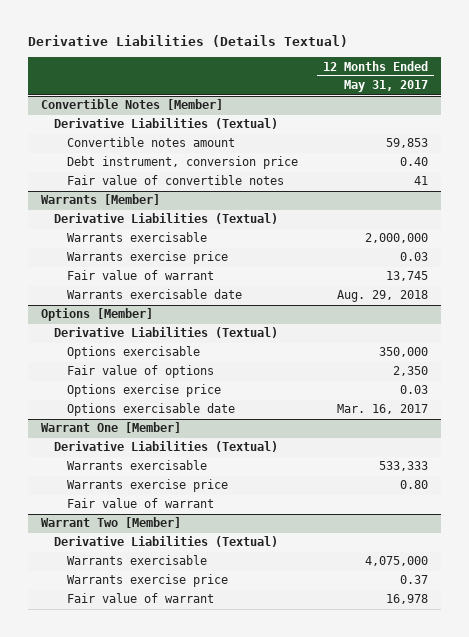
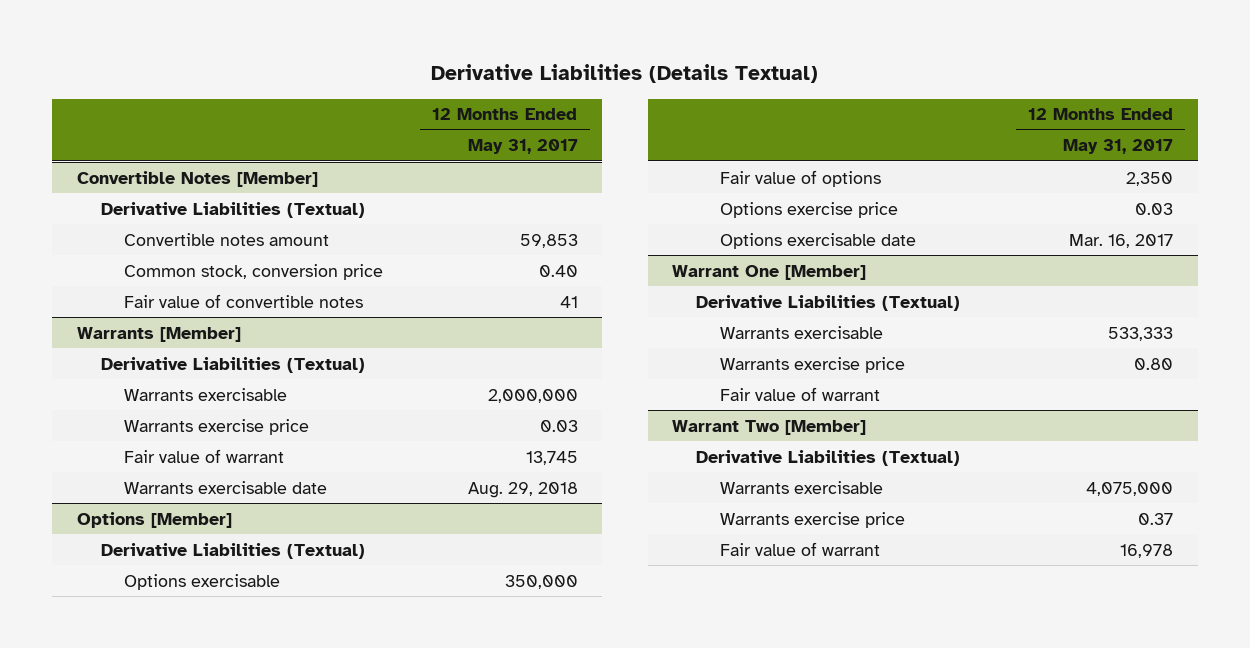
[66,156,298,170] Debt instrument, conversion price -> [124,263,384,280] Common stock, conversion price

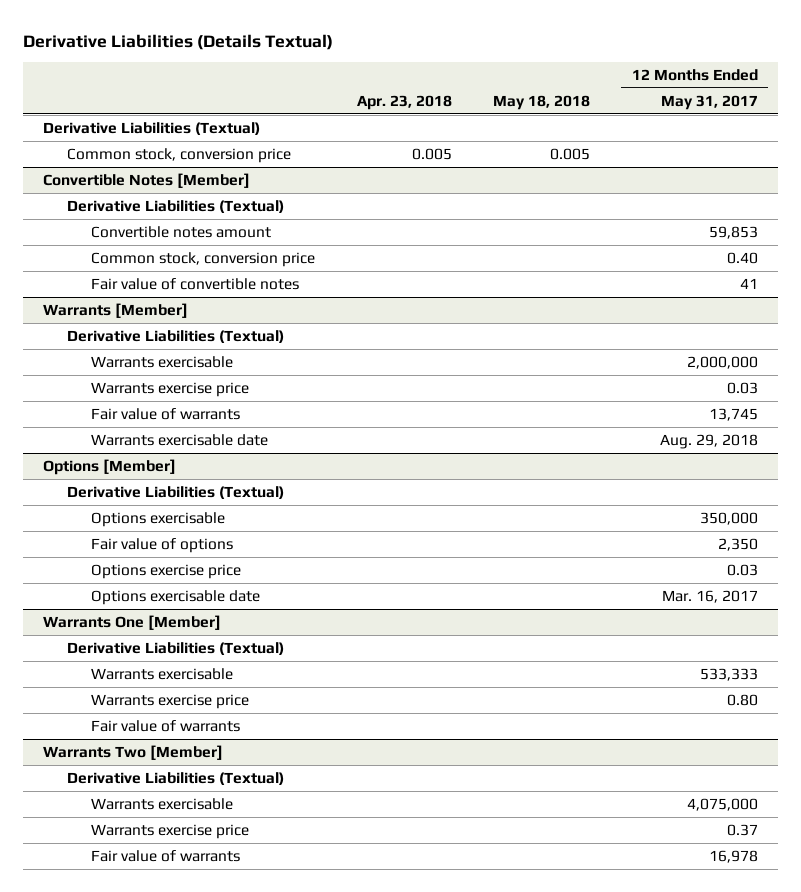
none -> [356,94,452,110] Apr. 23, 2018
none -> [493,94,591,110] May 18, 2018
none -> [43,122,261,136] Derivative Liabilities (Textual)
none -> [67,148,292,164] Common stock, conversion price
[124,448,285,463] Fair value of warrant -> [91,408,241,421] Fair value of warrants
[672,264,867,280] Warrant One [Member] -> [43,615,222,631] Warrants One [Member]
[719,386,880,401] Fair value of warrant -> [91,720,241,733] Fair value of warrants
[672,419,867,435] Warrant Two [Member] -> [43,745,224,761] Warrants Two [Member]
[719,541,880,556] Fair value of warrant -> [91,850,241,863] Fair value of warrants

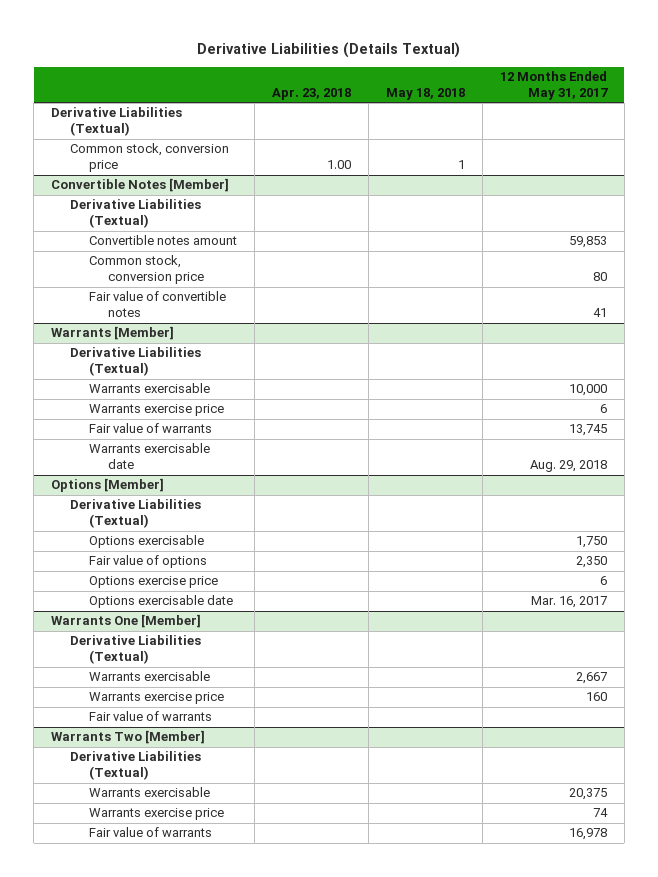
[411,148,452,161] 0.005 -> [326,160,351,170] 1.00
[550,148,591,161] 0.005 -> [457,160,465,170] 1
[726,252,758,265] 0.40 -> [592,272,607,282] 80
[686,356,758,370] 2,000,000 -> [568,384,607,397] 10,000
[726,382,758,395] 0.03 -> [599,404,607,414] 6
[699,512,758,526] 350,000 -> [575,536,607,549] 1,750
[726,564,758,577] 0.03 -> [599,576,607,586] 6
[699,668,758,682] 533,333 -> [575,672,607,685] 2,667
[726,694,758,707] 0.80 -> [585,692,607,702] 160
[686,798,758,812] 4,075,000 -> [568,788,607,801] 20,375
[726,824,758,837] 0.37 -> [592,808,608,818] 74

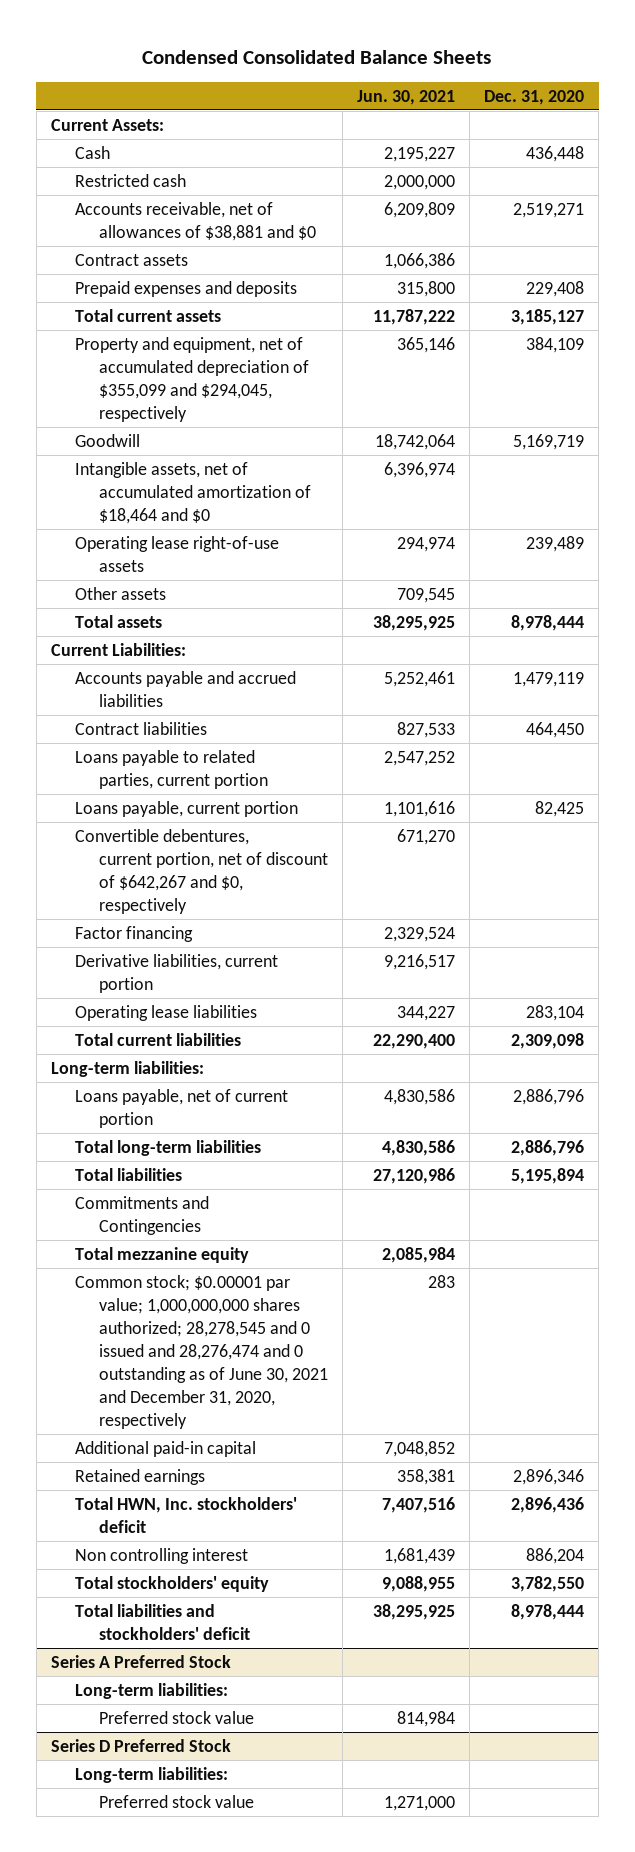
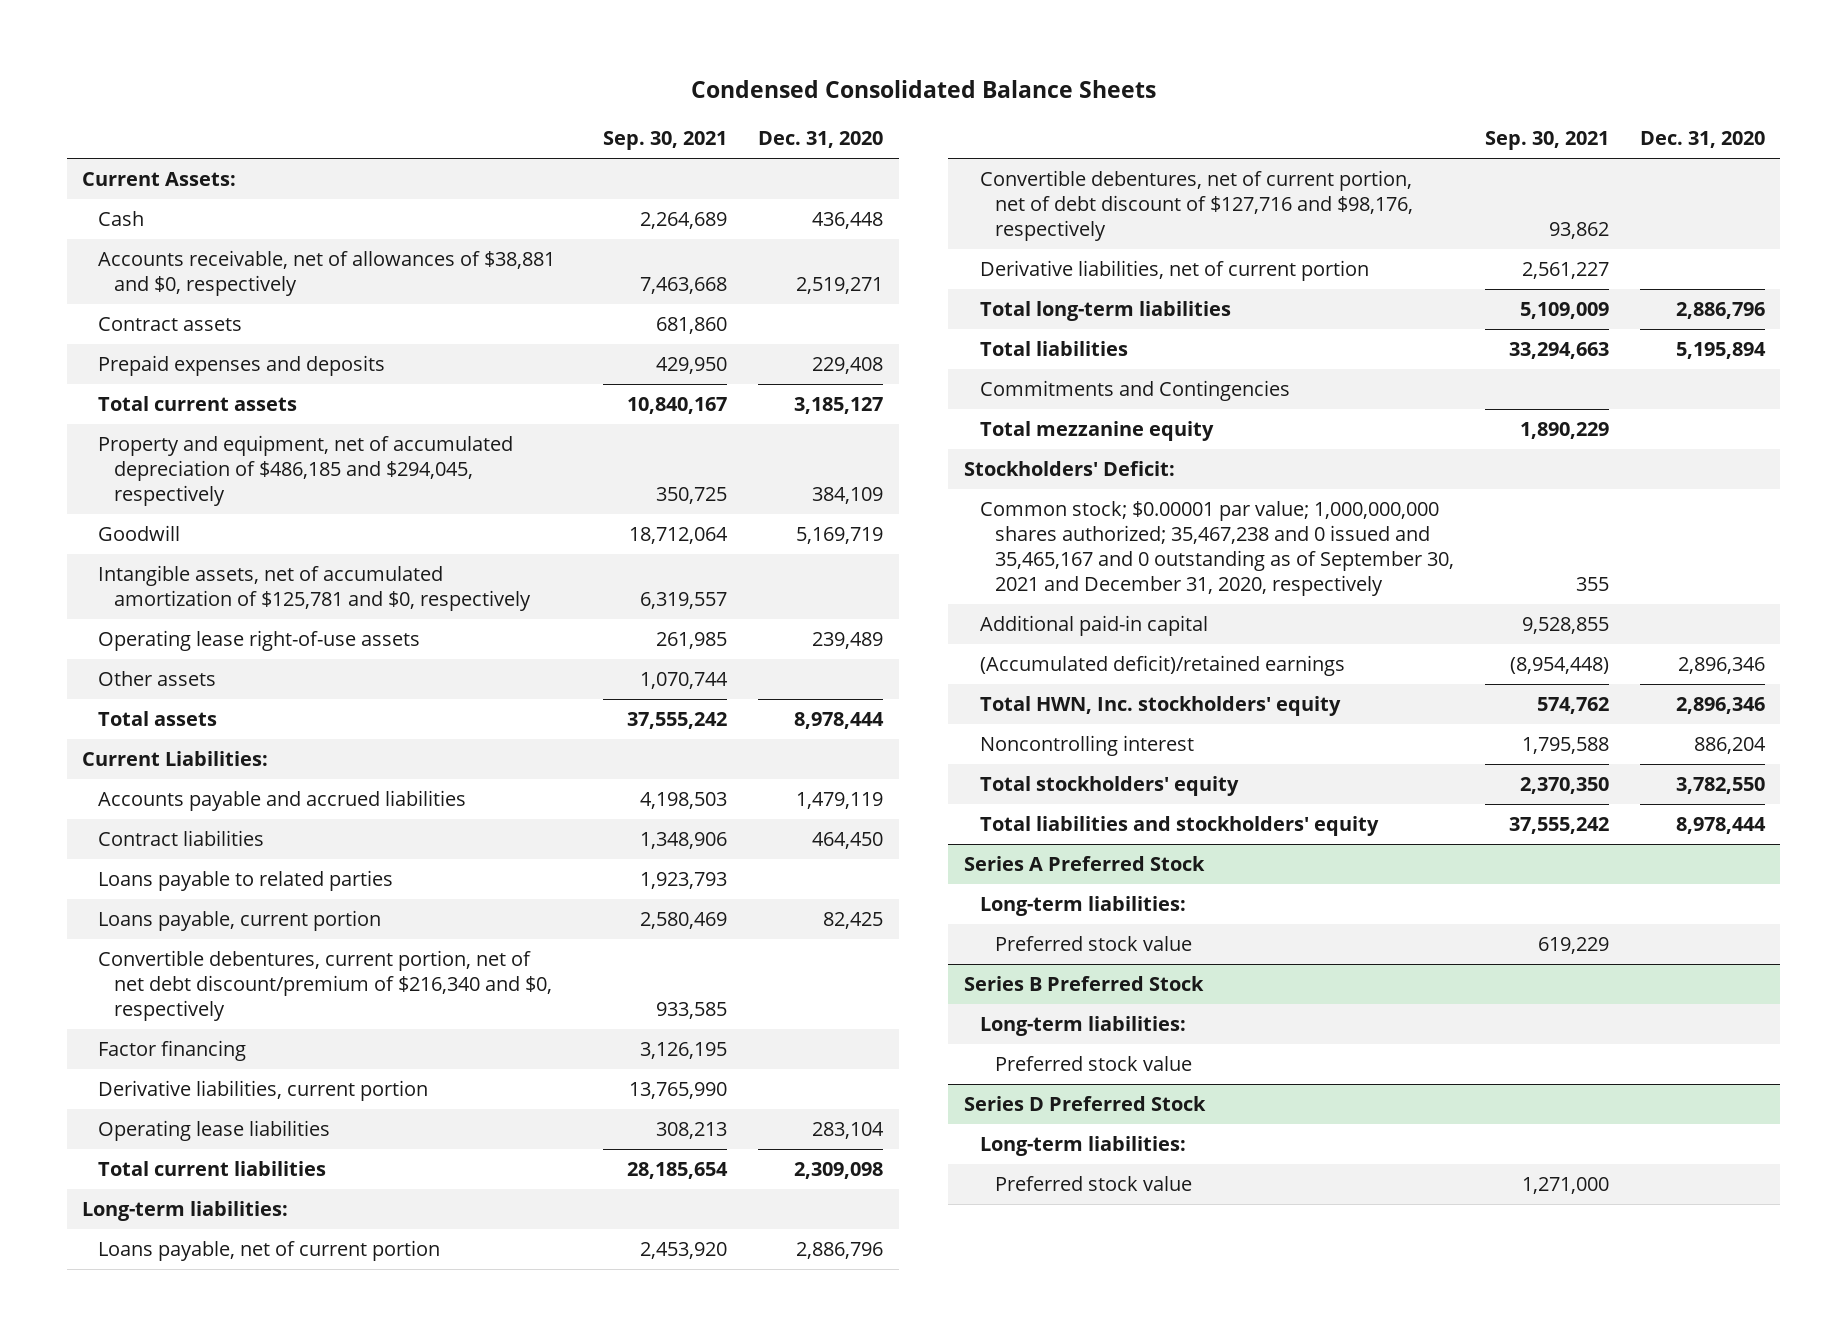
[357,89,456,105] Jun. 30, 2021 -> none
none -> [603,131,728,151] Sep. 30, 2021
[74,173,186,187] Restricted cash -> none
[74,201,317,241] Accounts receivable, net of allowances of $38,881 and $0 -> [97,250,555,297] Accounts receivable, net of allowances of $38,881 and $0, respectively
[74,336,310,422] Property and equipment, net of accumulated depreciation of $355,099 and $294,045, respectively -> [97,435,513,506] Property and equipment, net of accumulated depreciation of $486,185 and $294,045, respectively
[74,461,312,524] Intangible assets, net of accumulated amortization of $18,464 and $0 -> [97,565,531,612] Intangible assets, net of accumulated amortization of $125,781 and $0, respectively
[74,749,269,789] Loans payable to related parties, current portion -> [97,870,393,892] Loans payable to related parties
[74,828,329,914] Convertible debentures, current portion, net of discount of $642,267 and $0, respectively -> [97,950,552,1021] Convertible debentures, current portion, net of net debt discount/premium of $216,340 and $0, respectively
none -> [979,170,1414,241] Convertible debentures, net of current portion, net of debt discount of $127,716 and $98,176, respectively
none -> [979,260,1369,282] Derivative liabilities, net of current portion
none -> [963,461,1175,477] Stockholders' Deficit:
[74,1274,329,1429] Common stock; $0.00001 par value; 1,000,000,000 shares authorized; 28,278,545 and 0 issued and 28,276,474 and 0 outstanding as of June 30, 2021 and December 31, 2020, respectively -> [979,501,1455,596] Common stock; $0.00001 par value; 1,000,000,000 shares authorized; 35,467,238 and 0 issued and 35,465,167 and 0 outstanding as of September 30, 2021 and December 31, 2020, respectively
[74,1468,205,1485] Retained earnings -> [979,655,1345,677] (Accumulated deficit)/retained earnings
[74,1496,297,1533] Total HWN, Inc. stockholders' deficit -> [979,696,1341,717] Total HWN, Inc. stockholders' equity
[511,1496,585,1513] 2,896,436 -> [1675,697,1765,715] 2,896,346
[74,1547,248,1564] Non controlling interest -> [979,735,1194,757] Noncontrolling interest
[74,1603,251,1640] Total liabilities and stockholders' deficit -> [979,816,1379,837] Total liabilities and stockholders' equity
none -> [963,976,1204,992] Series B Preferred Stock
none -> [979,1016,1186,1037] Long-term liabilities:
none -> [995,1056,1193,1072] Preferred stock value

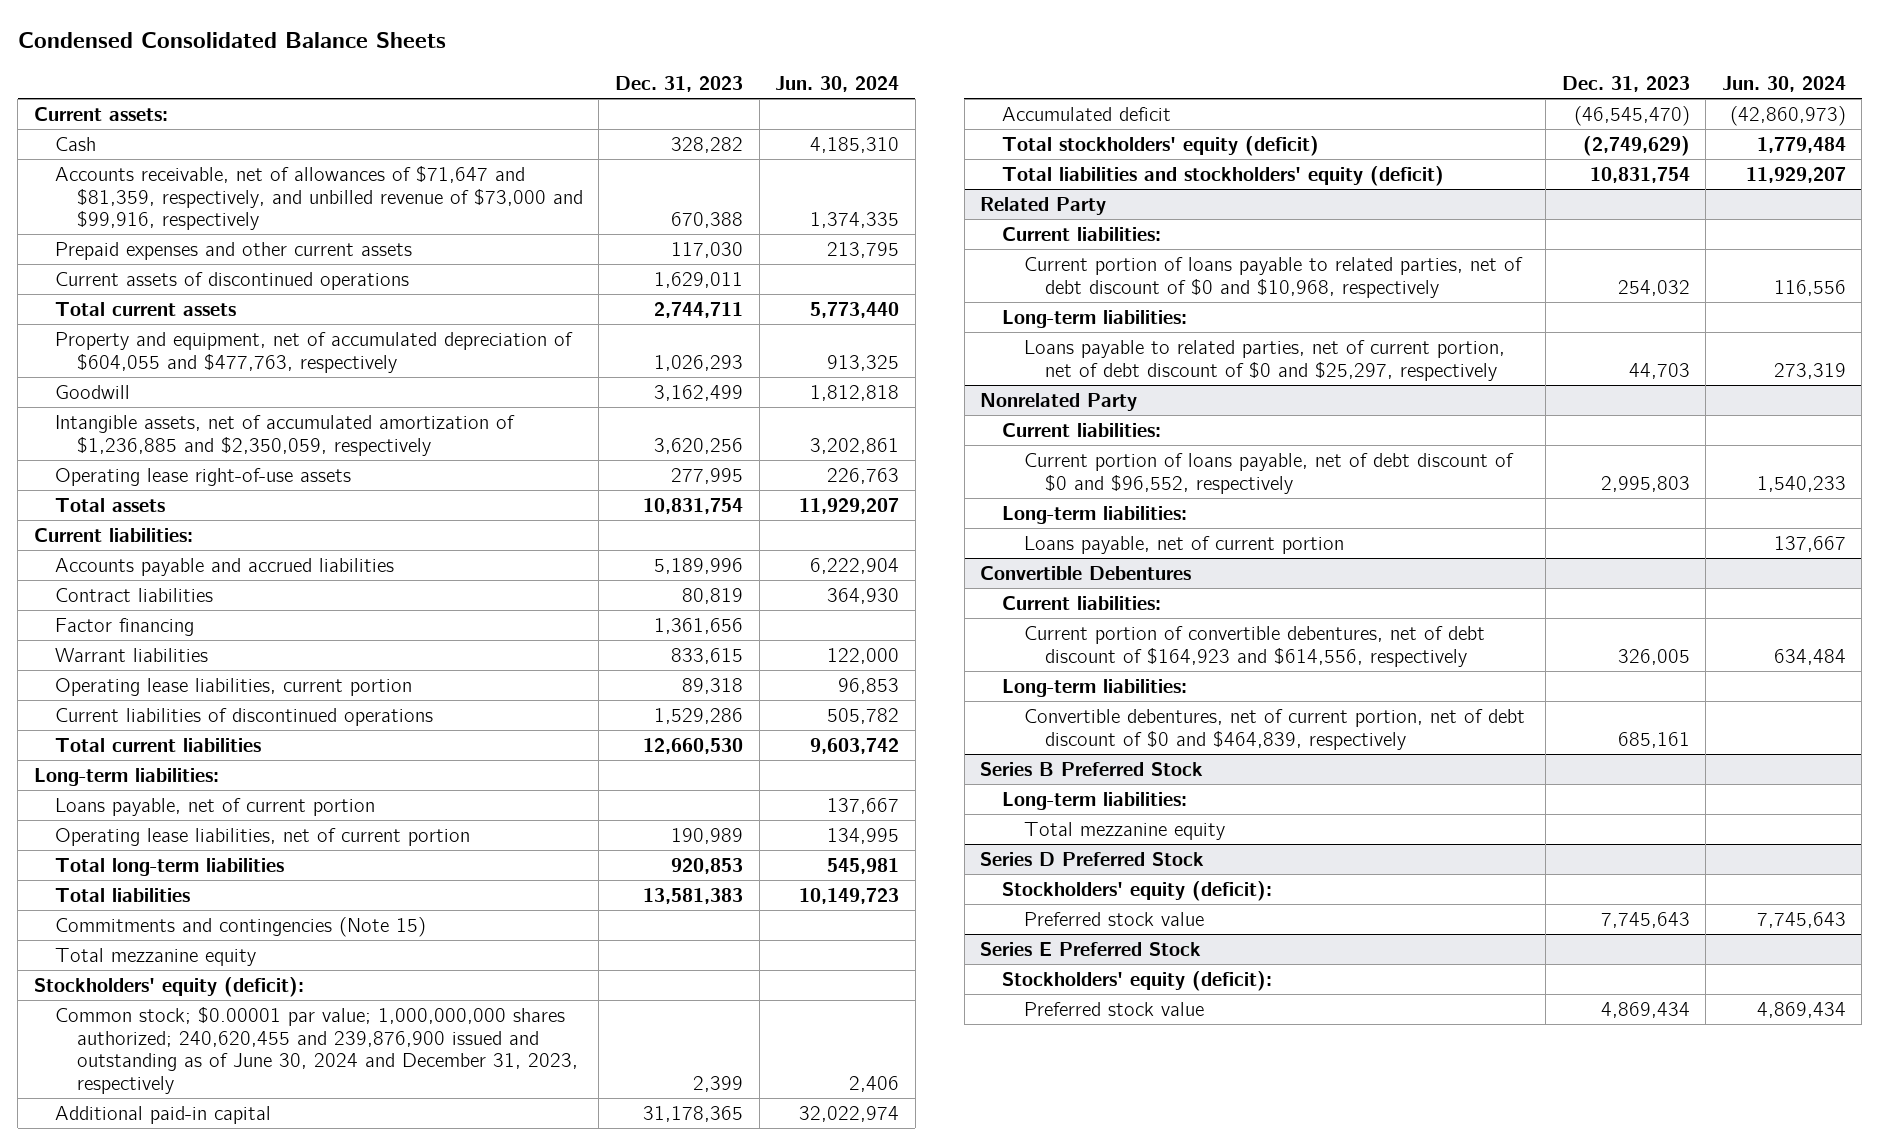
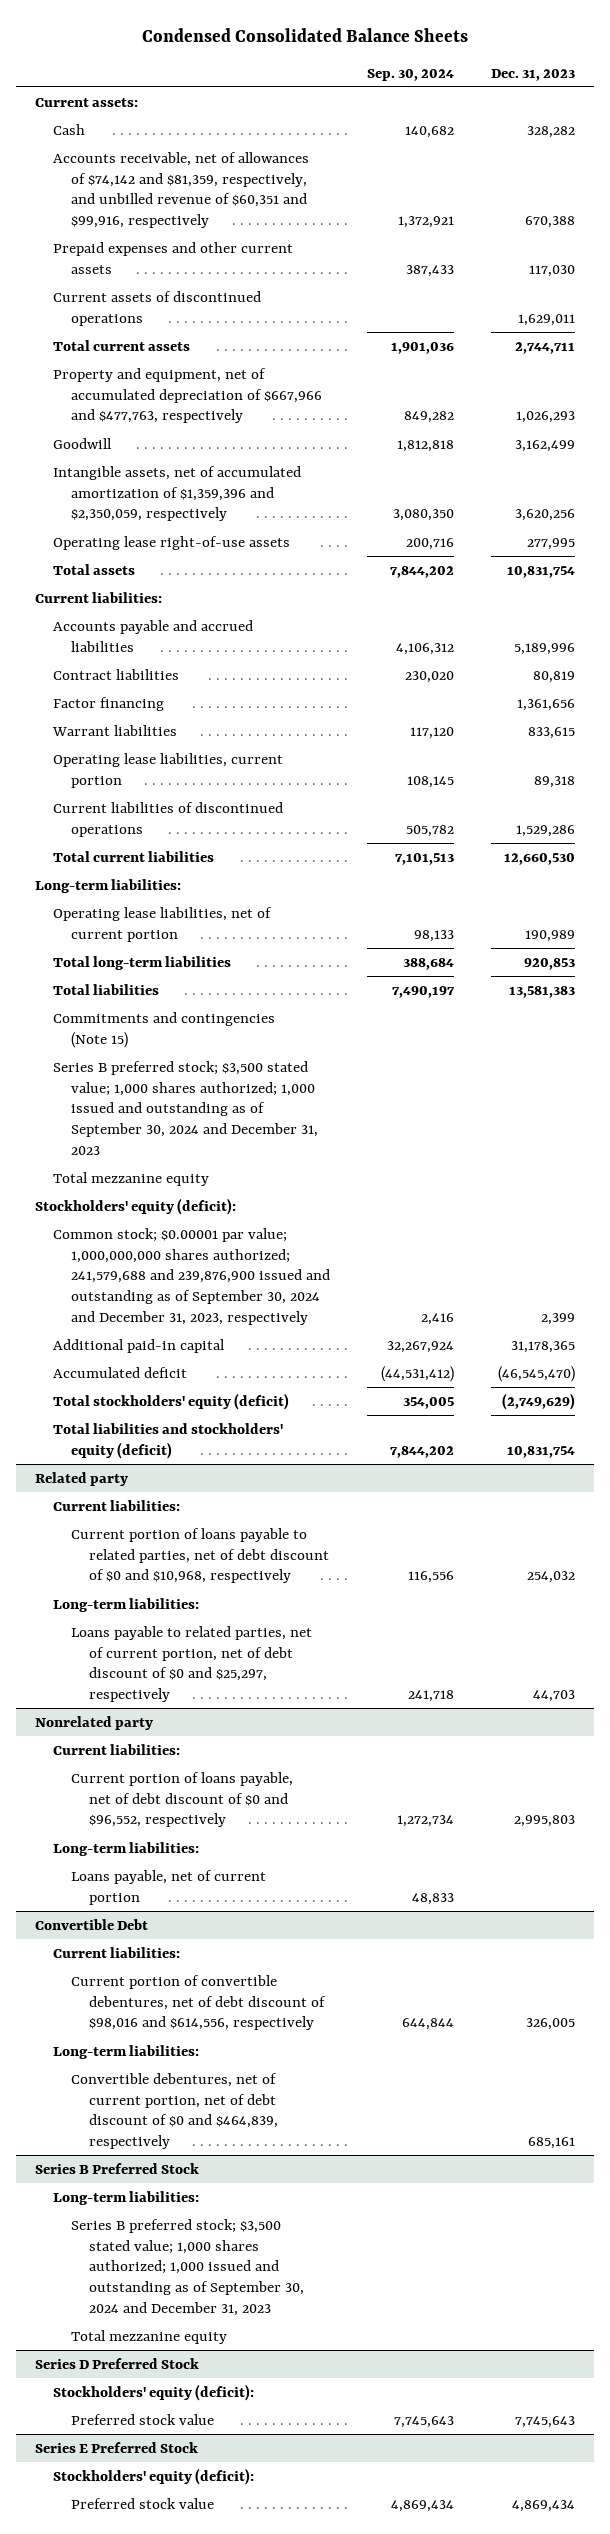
[775,75,900,92] Jun. 30, 2024 -> none
none -> [366,68,454,81] Sep. 30, 2024
[55,165,583,231] Accounts receivable, net of allowances of $71,647 and $81,359, respectively, and unbilled revenue of $73,000 and $99,916, respectively -> [52,151,309,229] Accounts receivable, net of allowances of $74,142 and $81,359, respectively, and unbilled revenue of $60,351 and $99,916, respectively
[55,331,574,373] Property and equipment, net of accumulated depreciation of $604,055 and $477,763, respectively -> [52,367,322,424] Property and equipment, net of accumulated depreciation of $667,966 and $477,763, respectively
[55,414,516,456] Intangible assets, net of accumulated amortization of $1,236,885 and $2,350,059, respectively -> [52,465,301,522] Intangible assets, net of accumulated amortization of $1,359,396 and $2,350,059, respectively
[55,797,376,816] Loans payable, net of current portion -> none
none -> [52,1060,318,1156] Series B preferred stock; $3,500 stated value; 1,000 shares authorized; 1,000 issued and outstanding as of September 30, 2024 and December 31, 2023
[55,1006,578,1095] Common stock; $0.00001 par value; 1,000,000,000 shares authorized; 240,620,455 and 239,876,900 issued and outstanding as of June 30, 2024 and December 31, 2023, respectively -> [52,1227,330,1326] Common stock; $0.00001 par value; 1,000,000,000 shares authorized; 241,579,688 and 239,876,900 issued and outstanding as of September 30, 2024 and December 31, 2023, respectively
[980,196,1107,215] Related Party -> [34,1471,128,1486] Related party
[980,392,1138,411] Nonrelated Party -> [34,1715,153,1730] Nonrelated party
[980,565,1192,580] Convertible Debentures -> [34,1918,148,1930] Convertible Debt
[1023,625,1485,667] Current portion of convertible debentures, net of debt discount of $164,923 and $614,556, respectively -> [70,1974,326,2031] Current portion of convertible debentures, net of debt discount of $98,016 and $614,556, respectively
none -> [70,2218,304,2317] Series B preferred stock; $3,500 stated value; 1,000 shares authorized; 1,000 issued and outstanding as of September 30, 2024 and December 31, 2023

